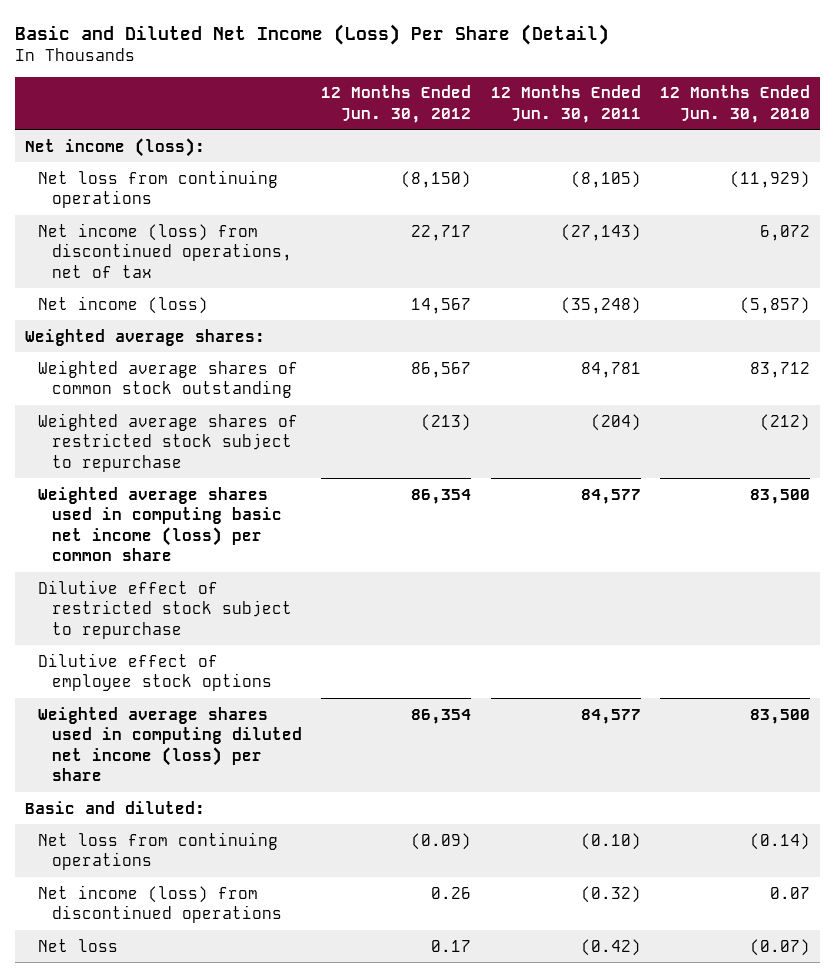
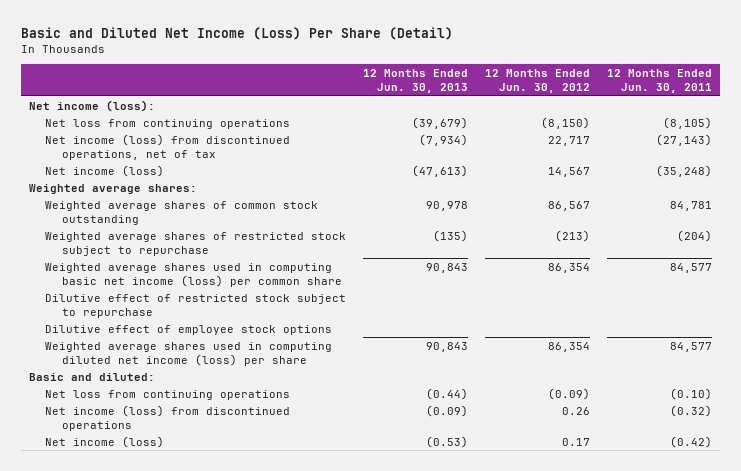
[660,85,811,123] 12 Months Ended Jun. 30, 2010 -> none
none -> [363,69,469,94] 12 Months Ended Jun. 30, 2013
[38,938,119,952] Net loss -> [45,435,165,448] Net income (loss)

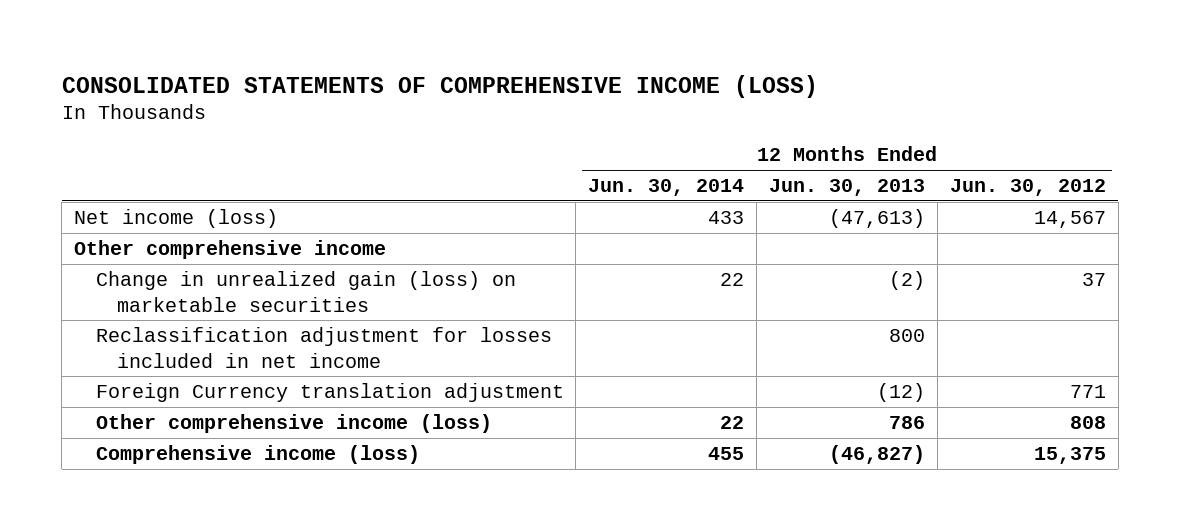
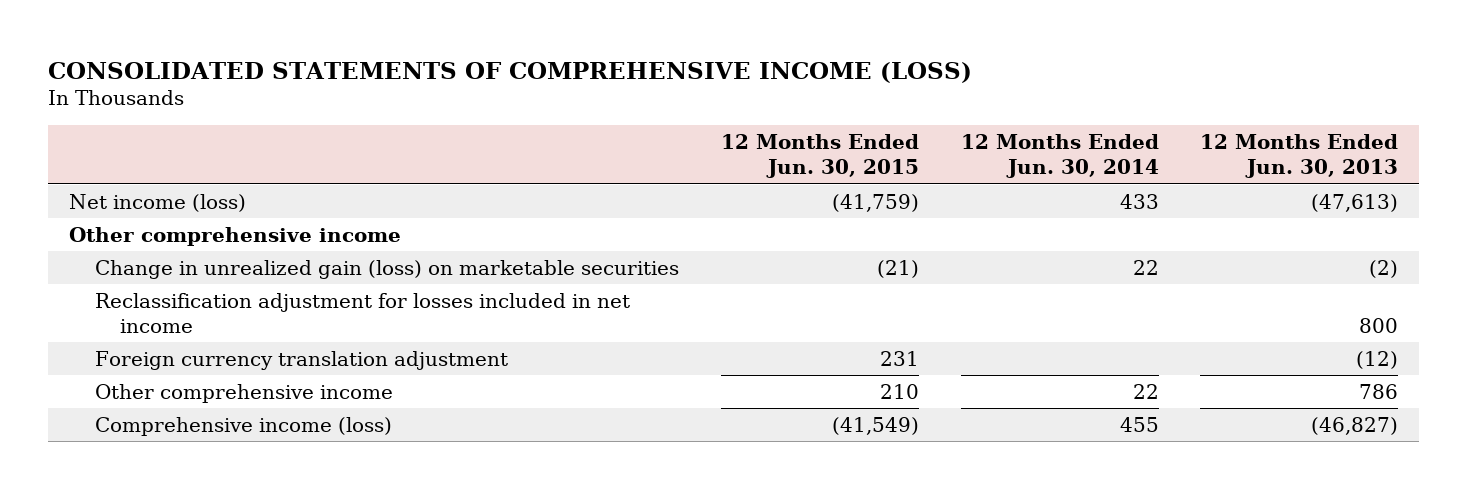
[949,179,1106,197] Jun. 30, 2012 -> none
none -> [720,133,919,179] 12 Months Ended Jun. 30, 2015
[95,382,564,402] Foreign Currency translation adjustment -> [94,350,508,370] Foreign currency translation adjustment
[95,413,492,433] Other comprehensive income (loss) -> [94,383,393,403] Other comprehensive income

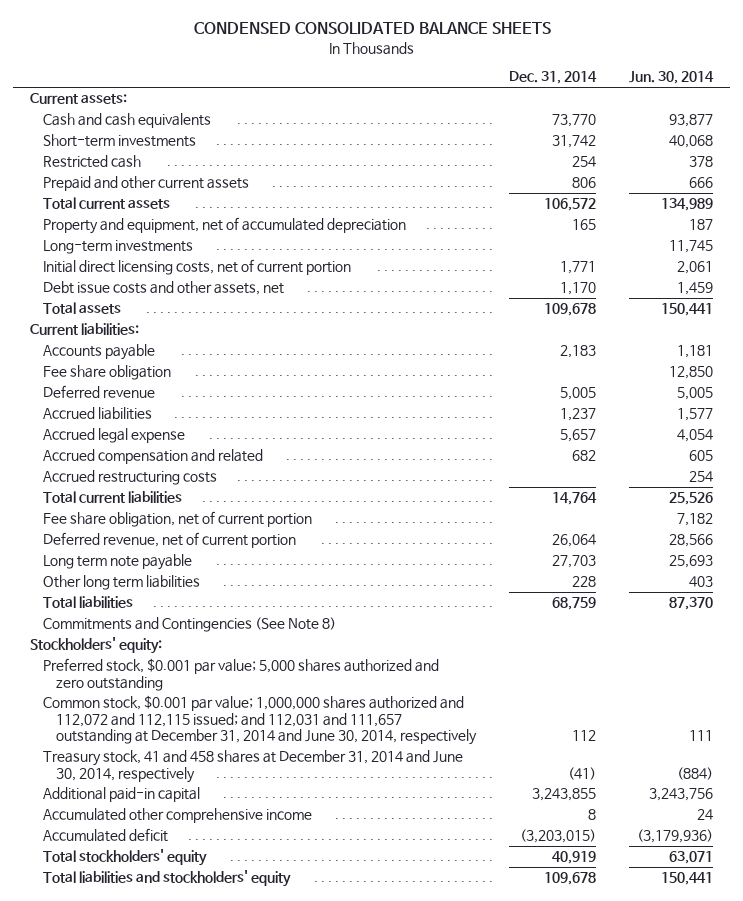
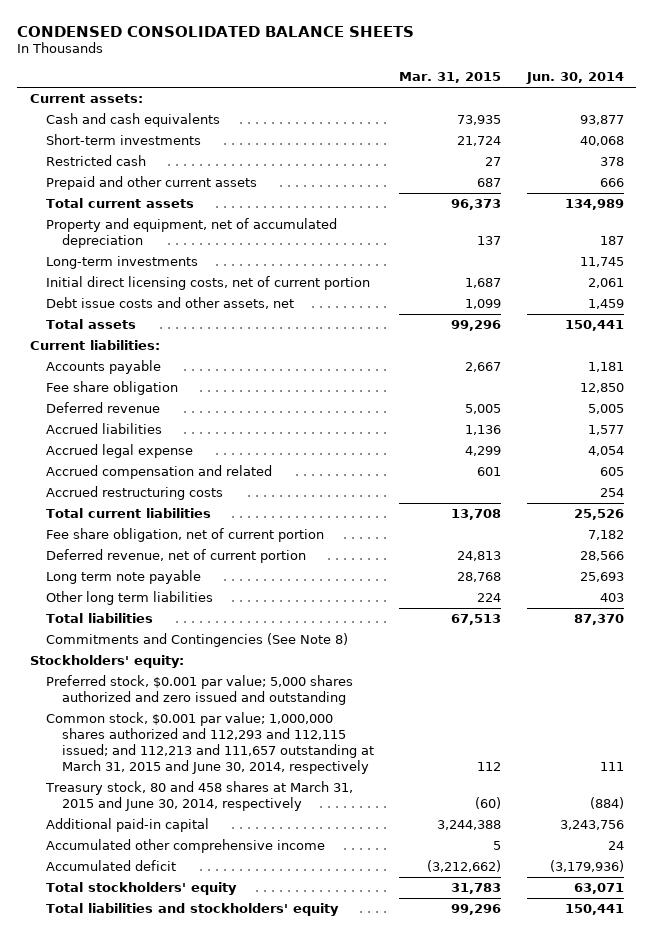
[509,71,598,85] Dec. 31, 2014 -> none
none -> [399,72,502,84] Mar. 31, 2015
[43,658,440,691] Preferred stock, $0.001 par value; 5,000 shares authorized and zero outstanding -> [46,675,354,706] Preferred stock, $0.001 par value; 5,000 shares authorized and zero issued and outstanding
[43,695,478,746] Common stock, $0.001 par value; 1,000,000 shares authorized and 112,072 and 112,115 issued; and 112,031 and 111,657 outstanding at December 31, 2014 and June 30, 2014, respectively -> [46,712,375,775] Common stock, $0.001 par value; 1,000,000 shares authorized and 112,293 and 112,115 issued; and 112,213 and 111,657 outstanding at March 31, 2015 and June 30, 2014, respectively
[43,750,464,783] Treasury stock, 41 and 458 shares at December 31, 2014 and June 30, 2014, respectively -> [45,781,354,812] Treasury stock, 80 and 458 shares at March 31, 2015 and June 30, 2014, respectively

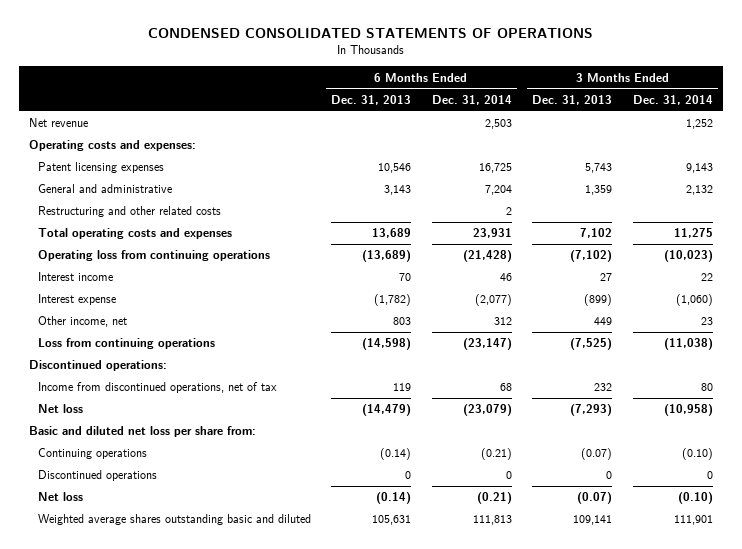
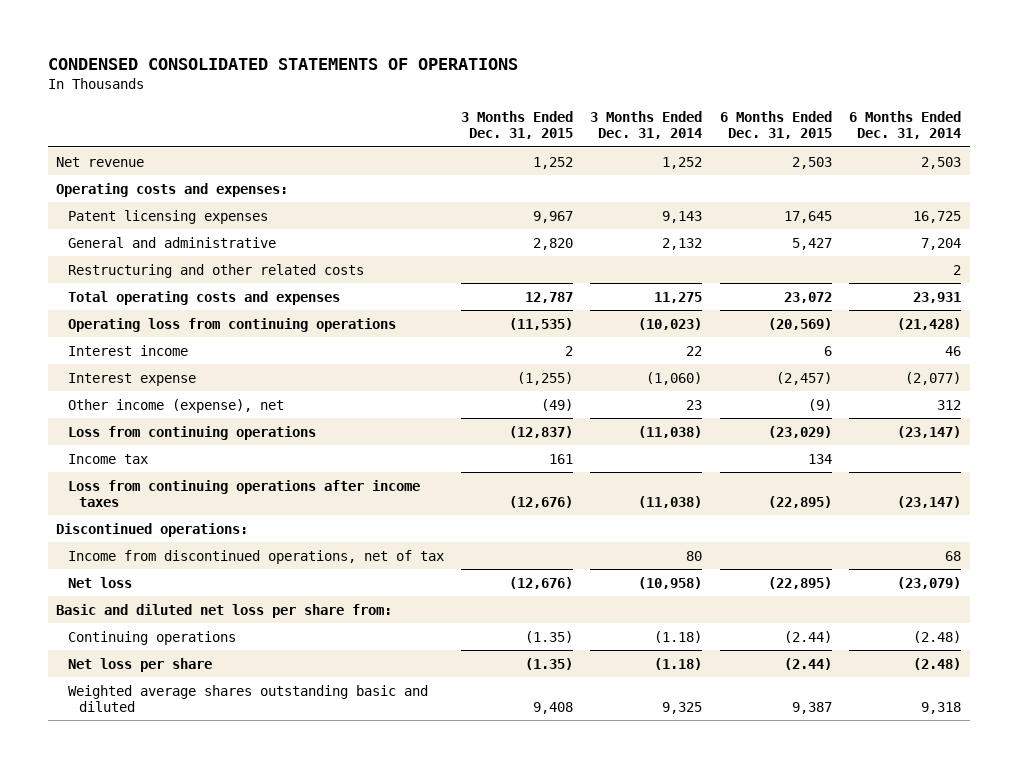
[331,94,412,105] Dec. 31, 2013 -> none
[532,94,613,105] Dec. 31, 2013 -> none
none -> [460,110,573,140] 3 Months Ended Dec. 31, 2015
none -> [719,110,832,140] 6 Months Ended Dec. 31, 2015
[37,316,127,328] Other income, net -> [67,398,284,413] Other income (expense), net
none -> [67,453,148,464] Income tax
none -> [67,479,420,508] Loss from continuing operations after income taxes
[37,470,157,482] Discontinued operations -> none
[480,448,512,461] (0.21) -> [912,630,961,643] (2.48)
[681,448,713,461] (0.10) -> [654,630,703,643] (1.18)
[37,492,83,502] Net loss -> [67,657,212,672] Net loss per share
[476,492,512,505] (0.21) -> [912,657,961,670] (2.48)
[677,492,713,505] (0.10) -> [654,657,703,670] (1.18)
[472,515,512,526] 111,813 -> [920,702,961,715] 9,318
[673,515,713,526] 111,901 -> [662,702,703,715] 9,325

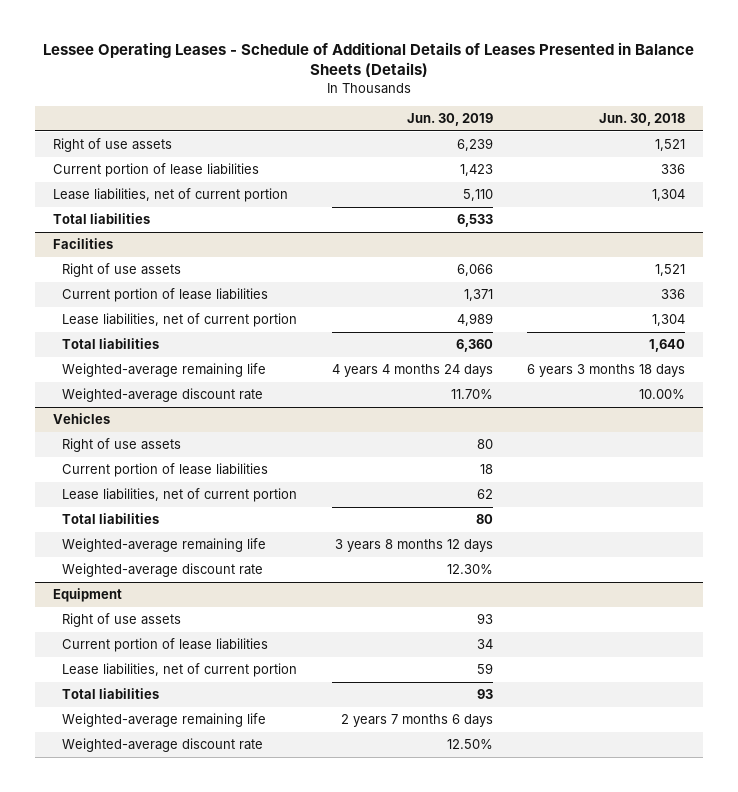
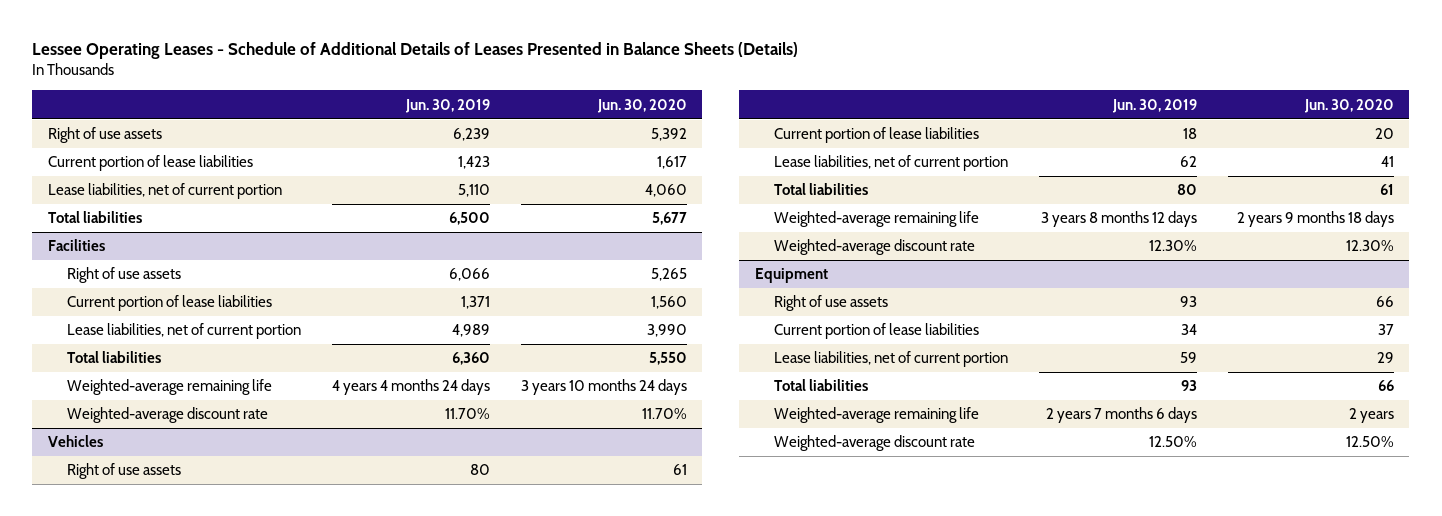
[599,113,686,127] Jun. 30, 2018 -> none
none -> [596,98,687,113] Jun. 30, 2020
[456,214,493,228] 6,533 -> [448,212,490,226] 6,500

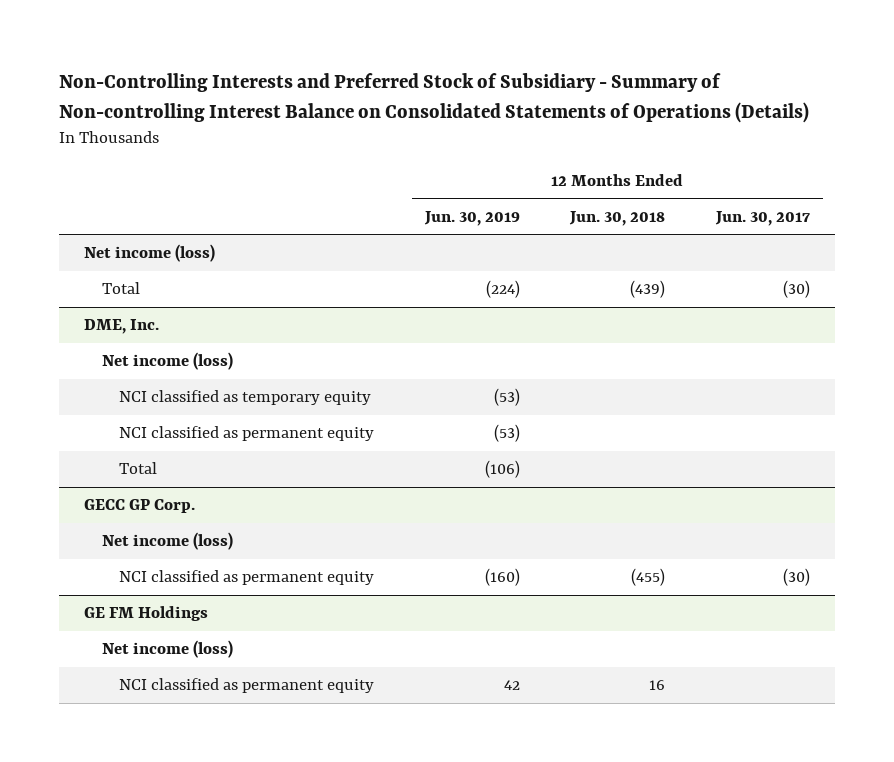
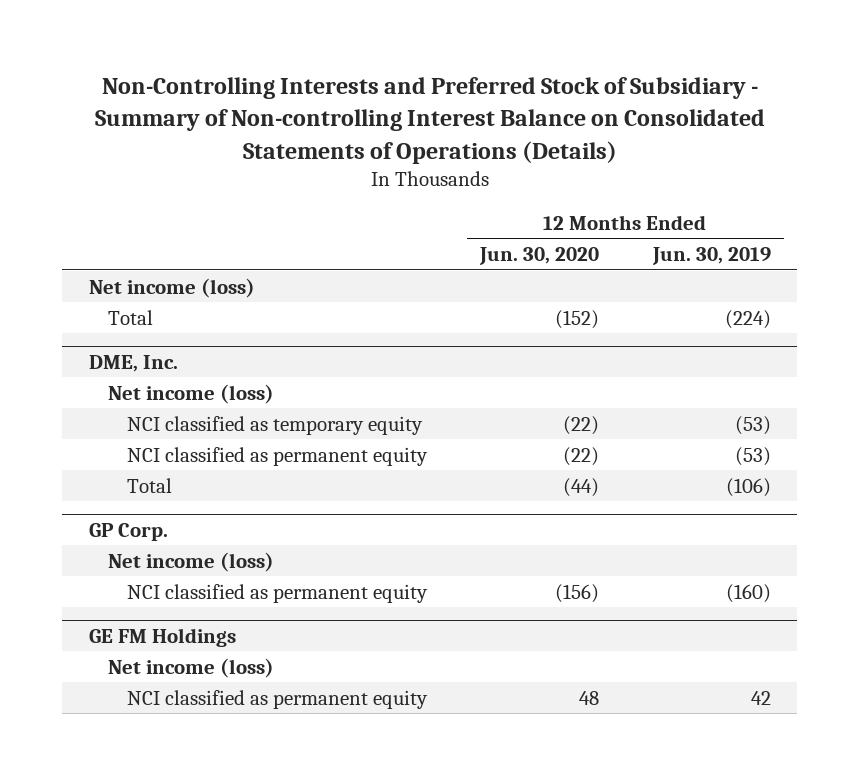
[569,210,666,226] Jun. 30, 2018 -> none
[714,210,810,226] Jun. 30, 2017 -> none
none -> [479,247,600,266] Jun. 30, 2020
[84,499,196,514] GECC GP Corp. -> [89,522,169,541] GP Corp.

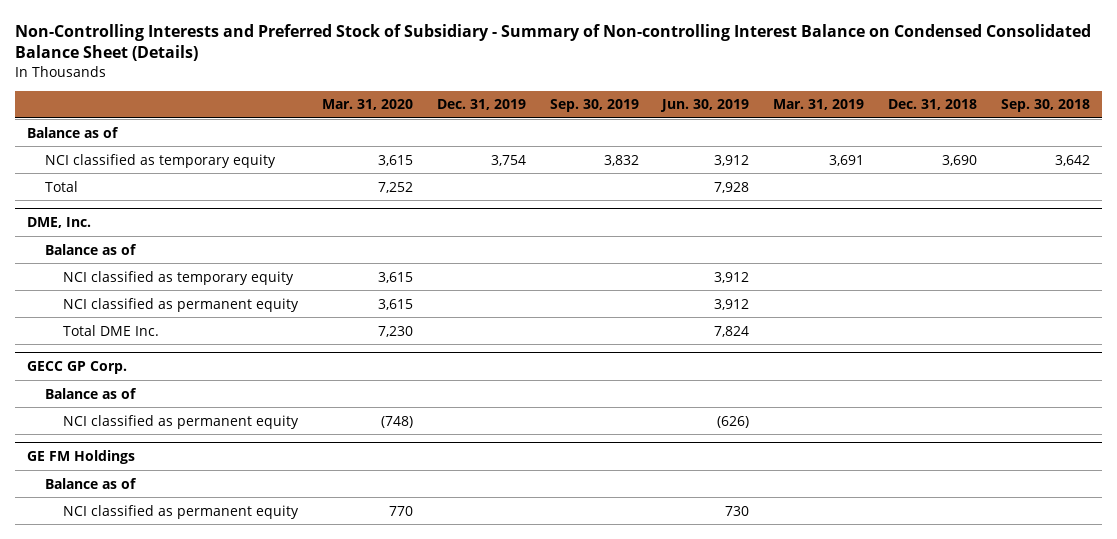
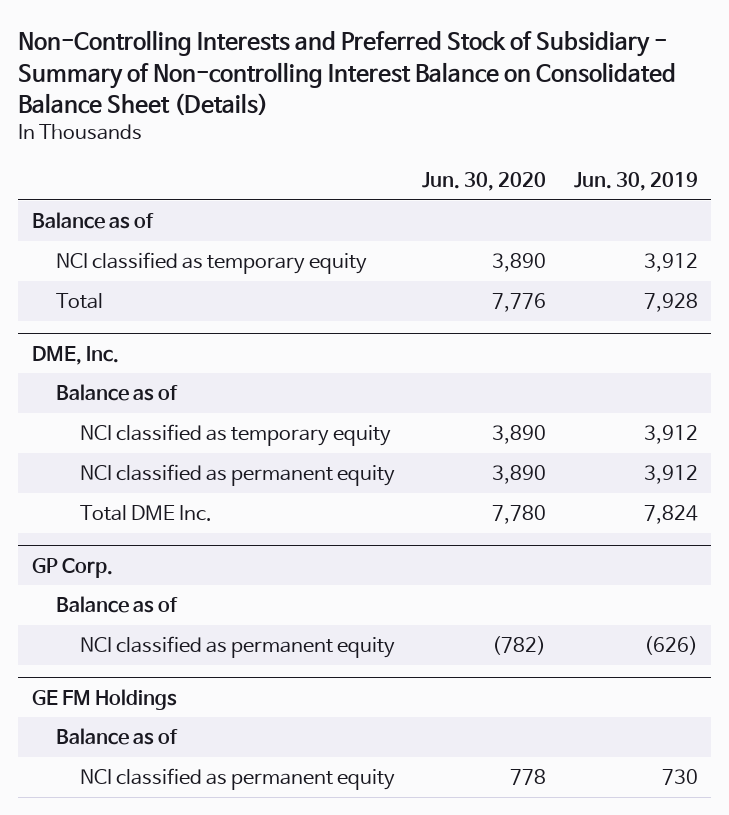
[15,23,1092,62] Non-Controlling Interests and Preferred Stock of Subsidiary - Summary of Non-controlling Interest Balance on Condensed Consolidated Balance Sheet (Details) -> [18,30,677,117] Non-Controlling Interests and Preferred Stock of Subsidiary - Summary of Non-controlling Interest Balance on Consolidated Balance Sheet (Details)
[322,99,414,111] Mar. 31, 2020 -> none
[436,99,526,111] Dec. 31, 2019 -> none
[549,99,639,113] Sep. 30, 2019 -> none
[773,99,865,111] Mar. 31, 2019 -> none
[887,99,977,111] Dec. 31, 2018 -> none
[1000,99,1090,113] Sep. 30, 2018 -> none
none -> [422,171,547,191] Jun. 30, 2020
[26,360,127,374] GECC GP Corp. -> [31,557,113,578] GP Corp.

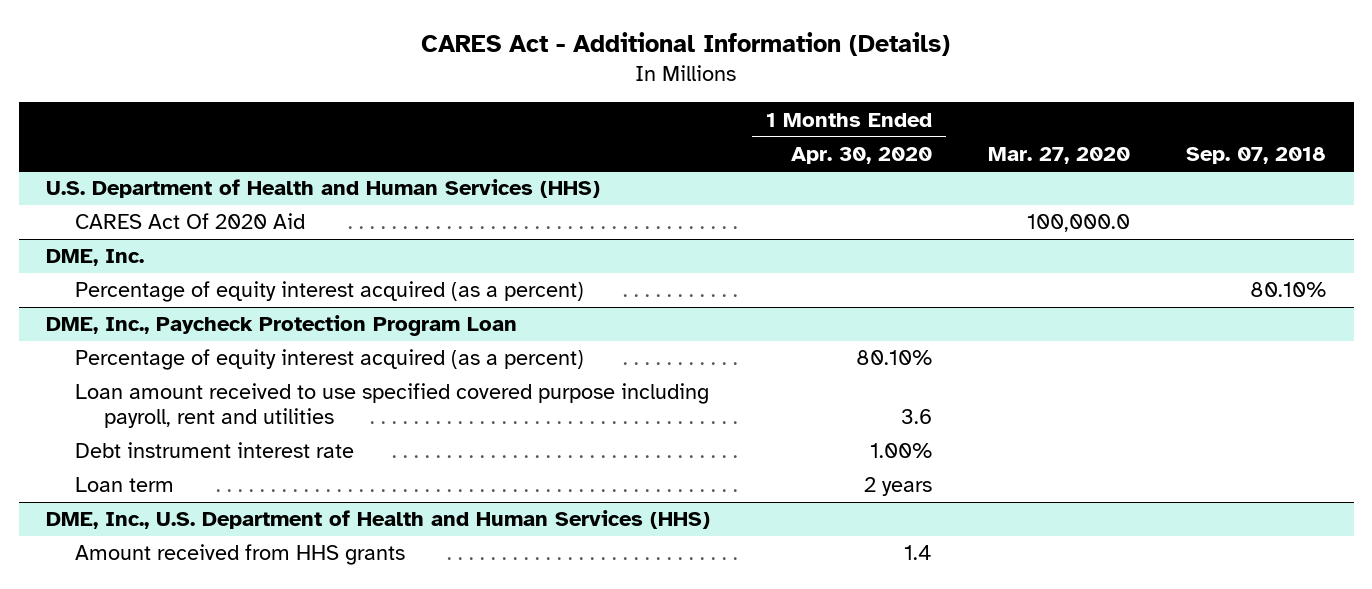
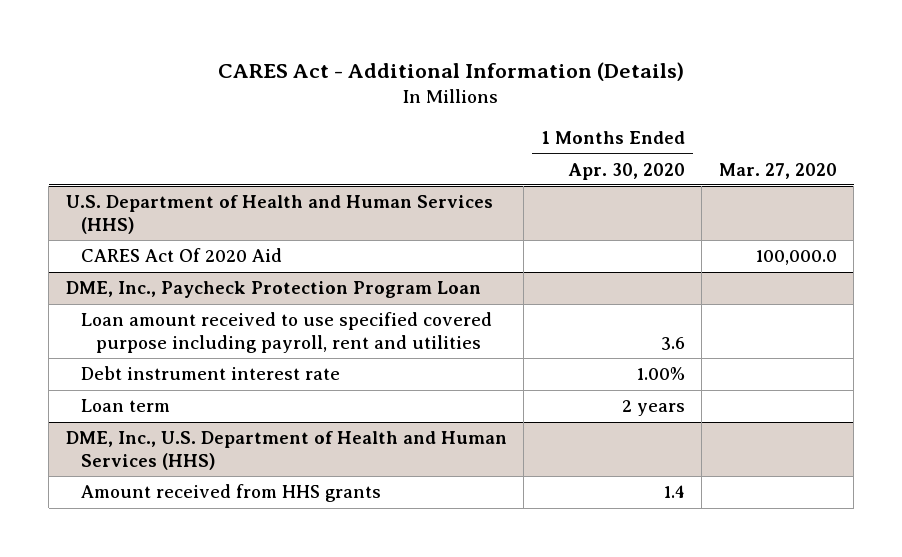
[1185,146,1326,164] Sep. 07, 2018 -> none
[46,249,145,267] DME, Inc. -> none
[75,281,585,303] Percentage of equity interest acquired (as a percent) -> none
[75,349,585,371] Percentage of equity interest acquired (as a percent) -> none

